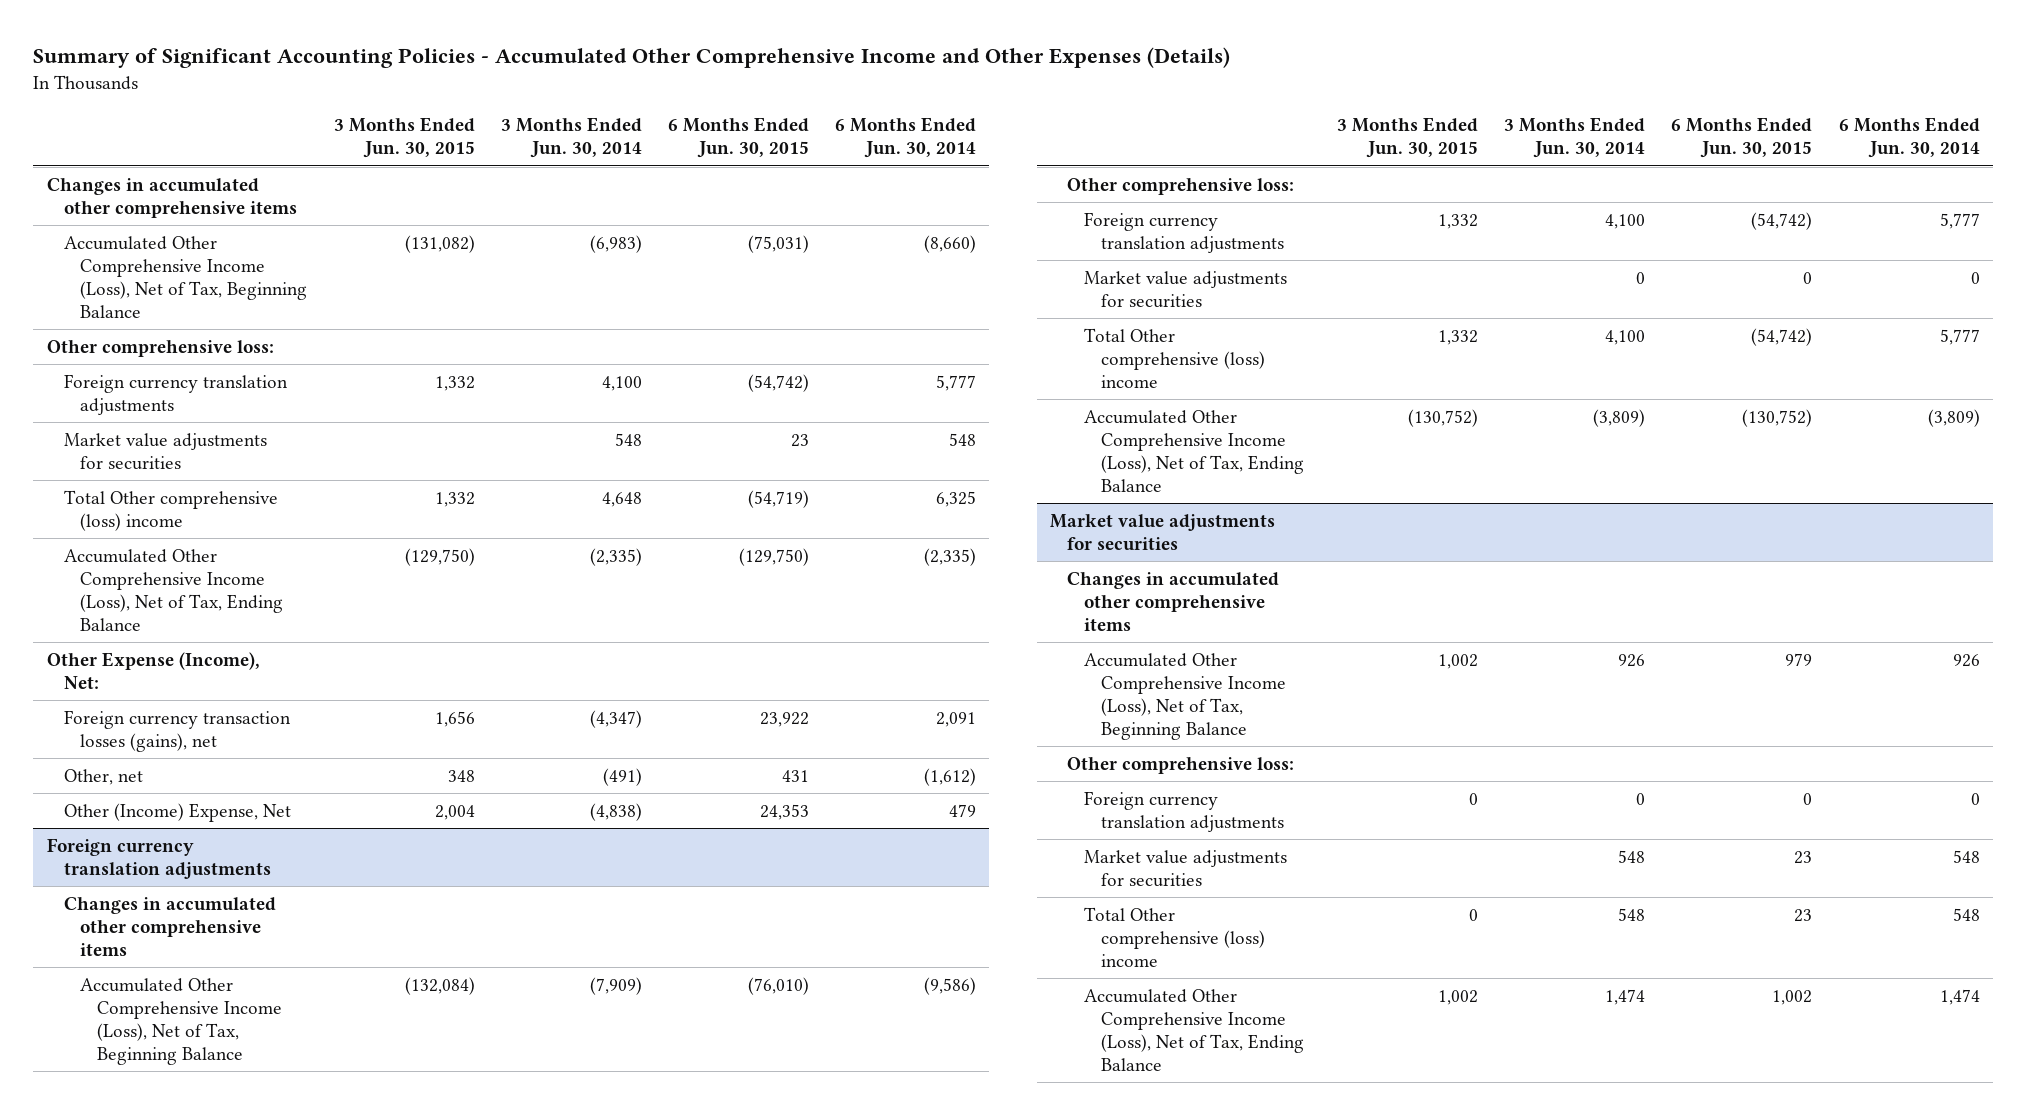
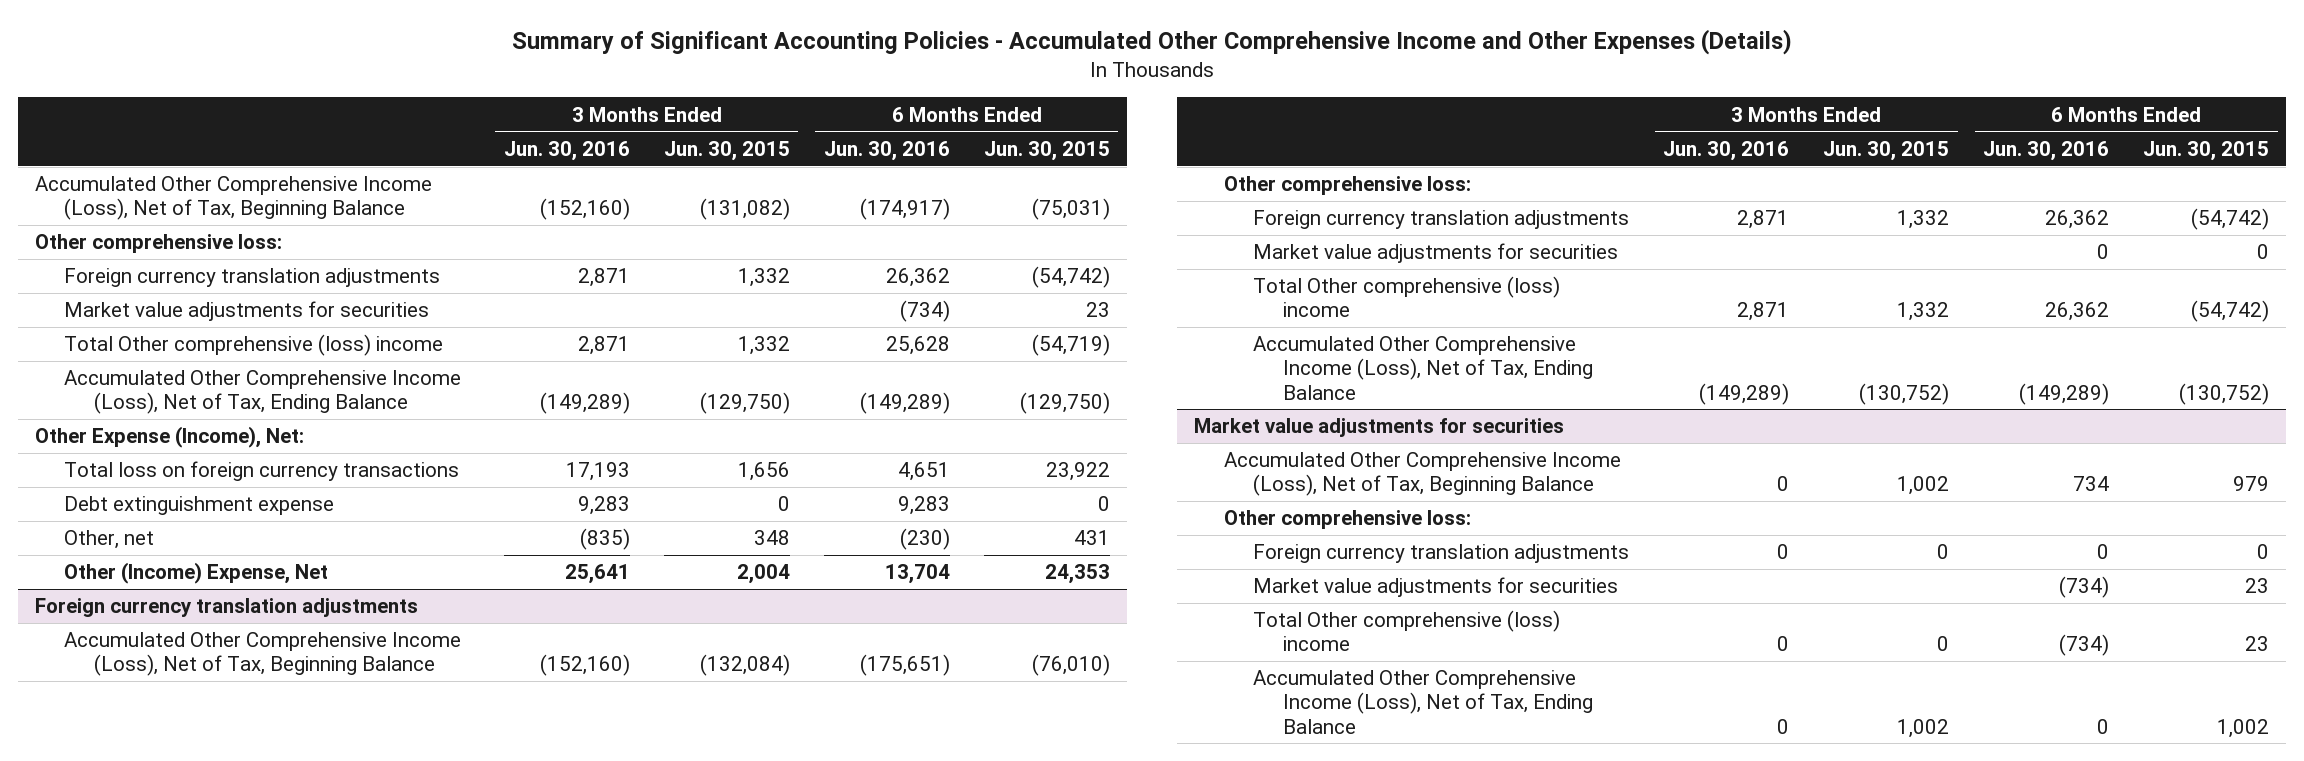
[500,117,642,159] 3 Months Ended Jun. 30, 2014 -> none
[835,117,977,159] 6 Months Ended Jun. 30, 2014 -> none
none -> [503,140,630,161] Jun. 30, 2016
none -> [823,140,950,161] Jun. 30, 2016
[46,177,297,218] Changes in accumulated other comprehensive items -> none
[63,709,291,752] Foreign currency transaction losses (gains), net -> [64,461,460,482] Total loss on foreign currency transactions
none -> [64,496,335,516] Debt extinguishment expense
[63,896,276,956] Changes in accumulated other comprehensive items -> none
[1066,571,1279,631] Changes in accumulated other comprehensive items -> none

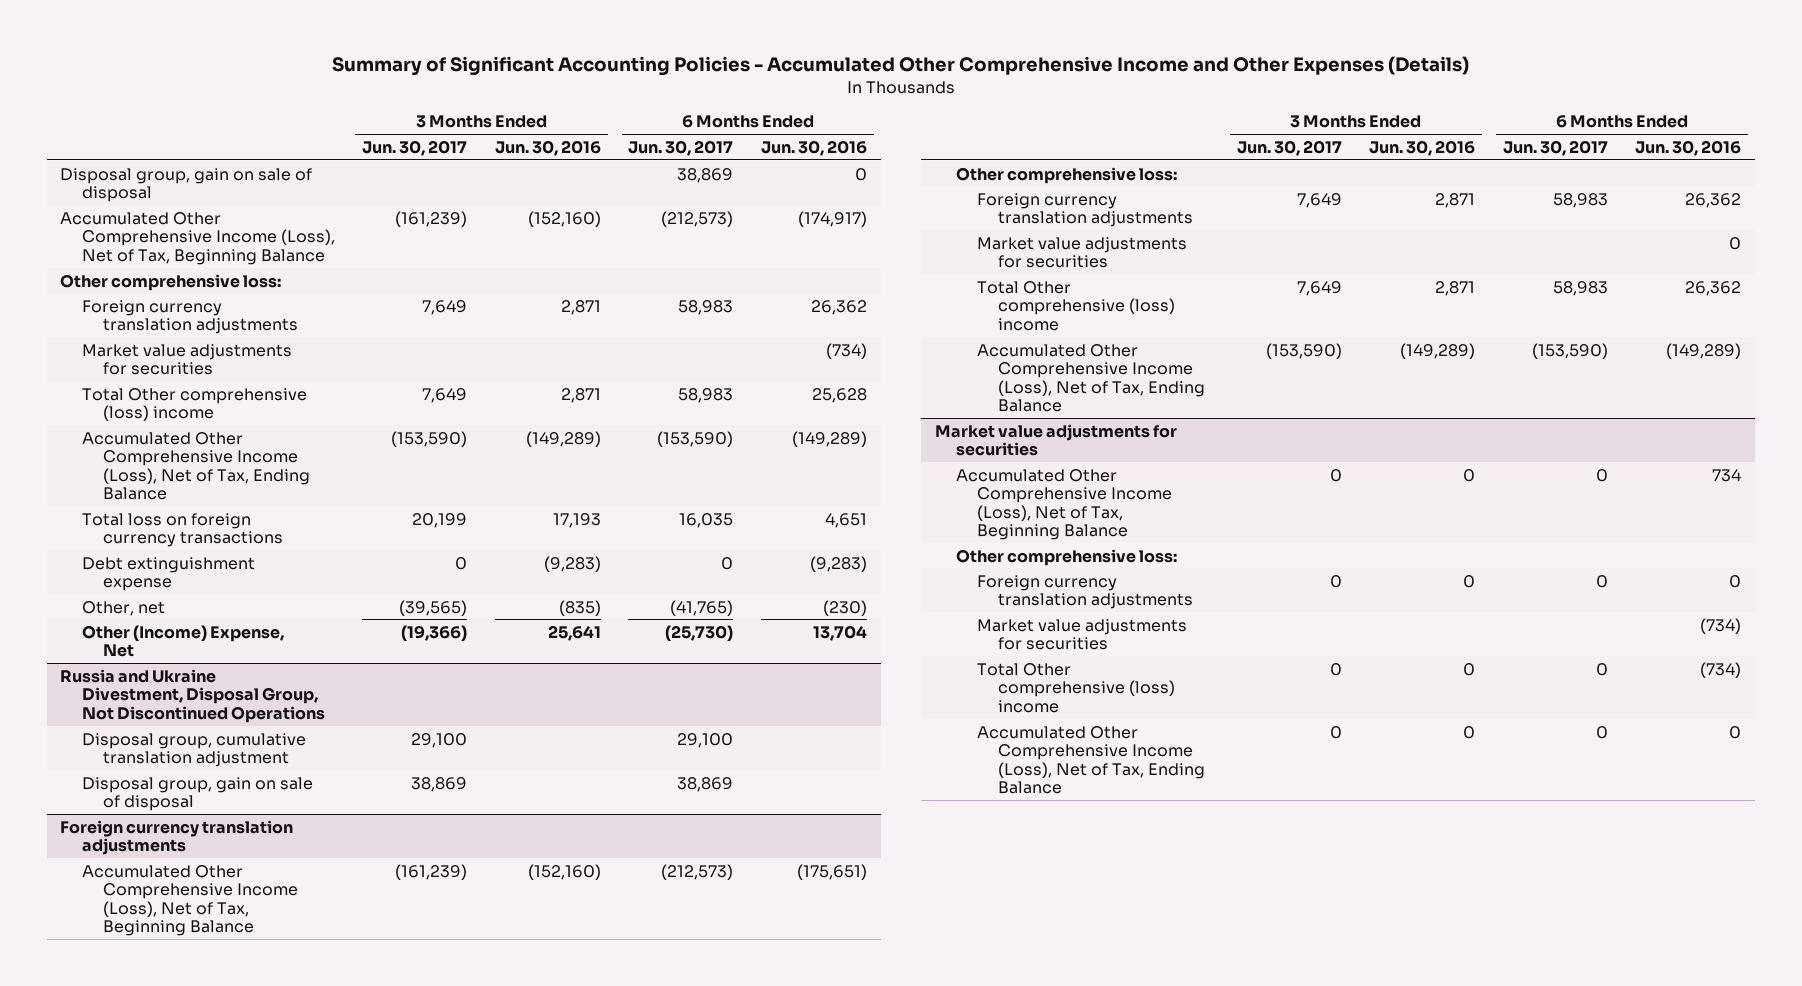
[663,140,790,161] Jun. 30, 2015 -> none
[983,140,1110,161] Jun. 30, 2015 -> none
none -> [362,139,468,156] Jun. 30, 2017
none -> [628,139,734,156] Jun. 30, 2017
none -> [60,167,313,203] Disposal group, gain on sale of disposal
[34,426,304,449] Other Expense (Income), Net: -> none
[577,496,630,516] 9,283 -> [543,555,601,572] (9,283)
[897,496,950,516] 9,283 -> [810,555,868,572] (9,283)
none -> [60,668,325,723] Russia and Ukraine Divestment, Disposal Group, Not Discontinued Operations
none -> [81,732,306,768] Disposal group, cumulative translation adjustment
none -> [81,776,313,812] Disposal group, gain on sale of disposal

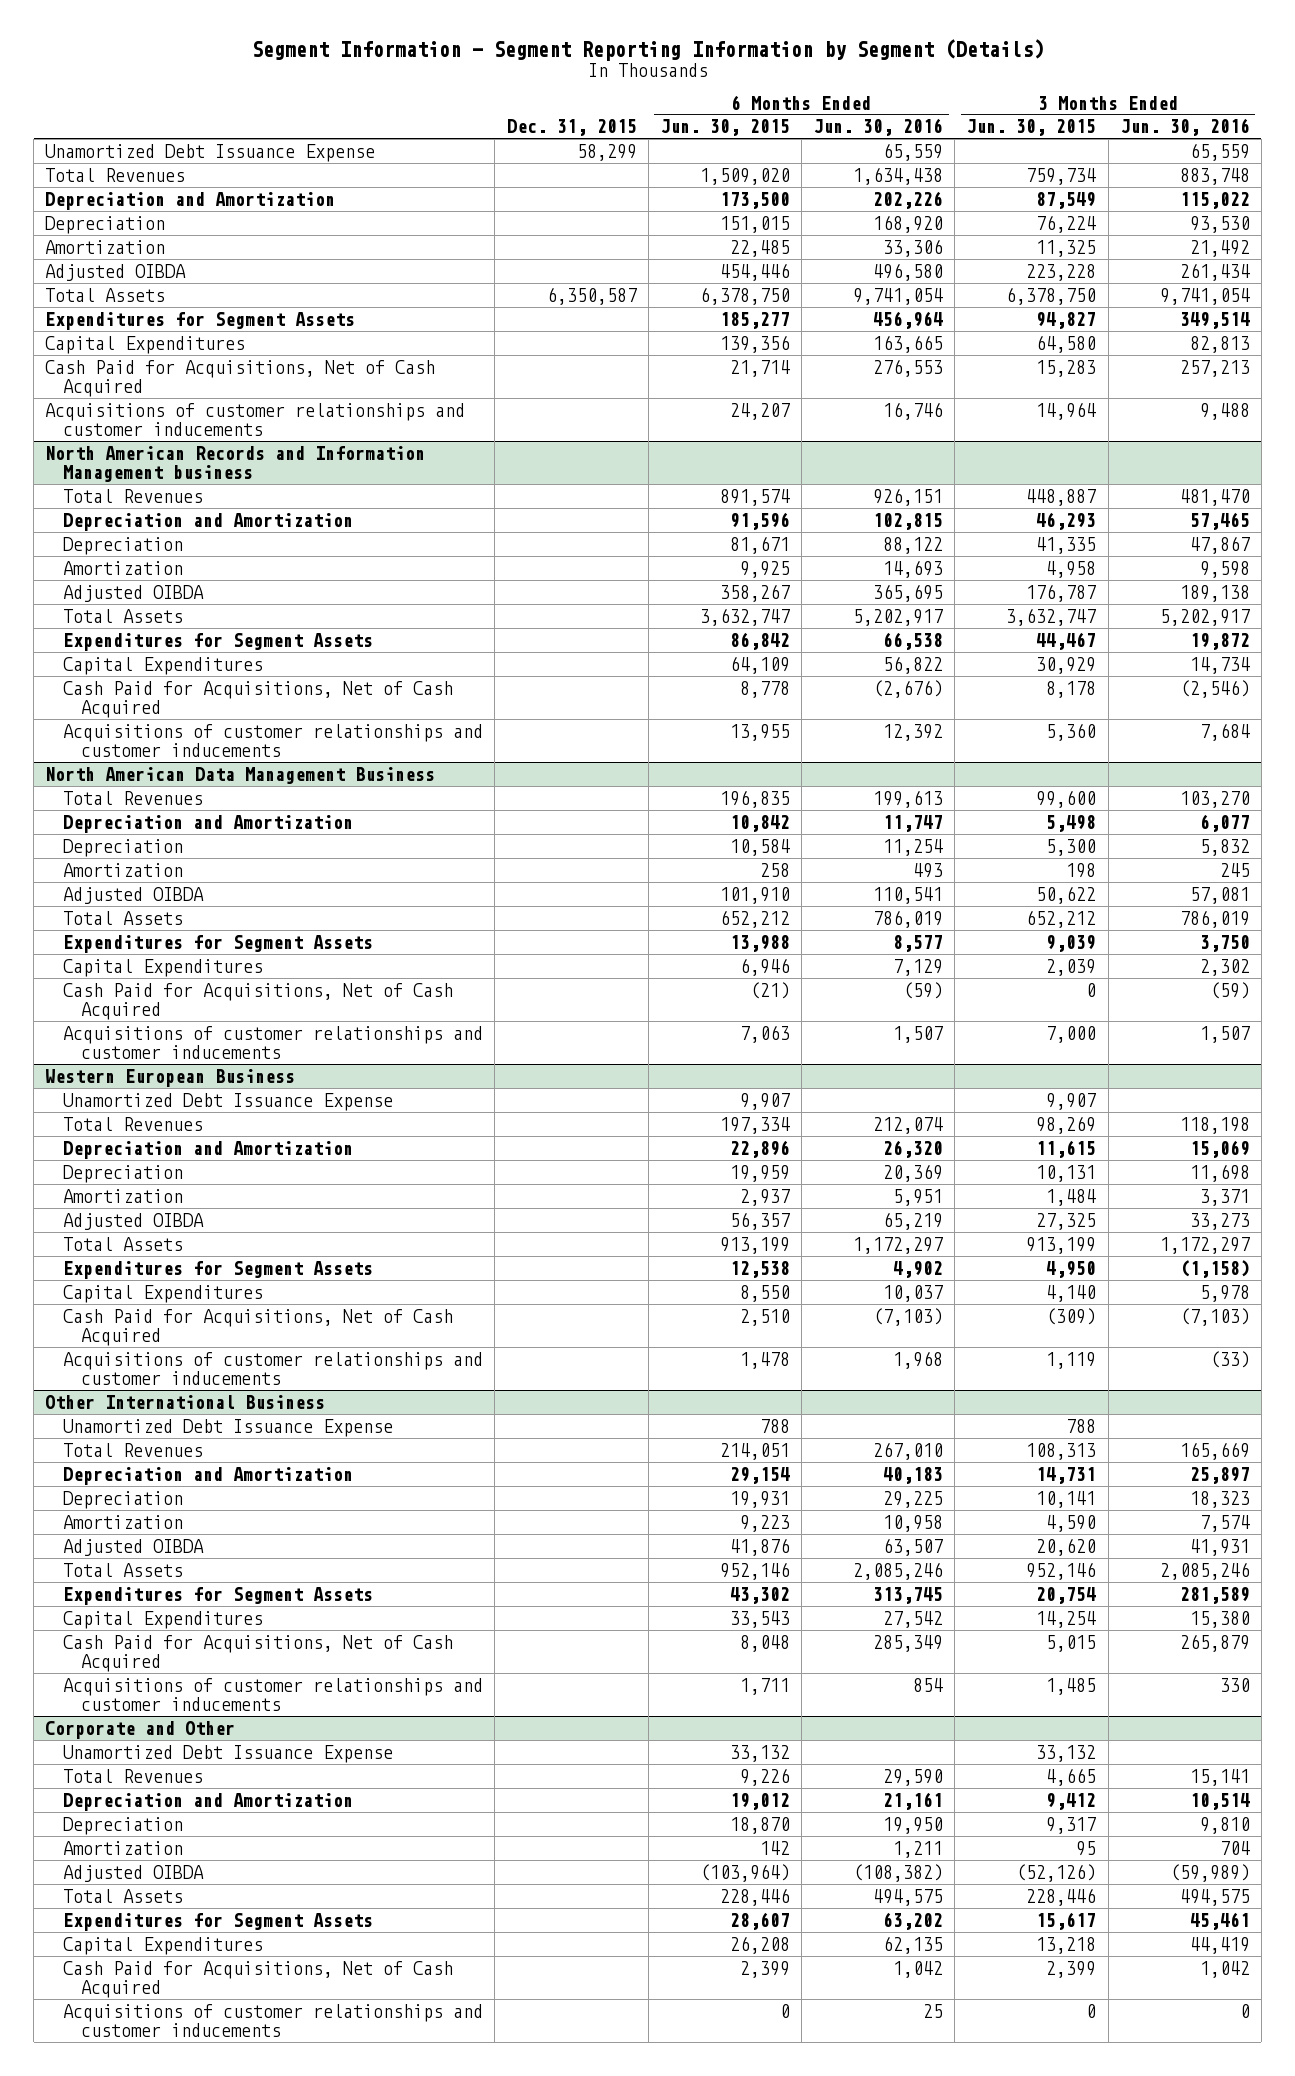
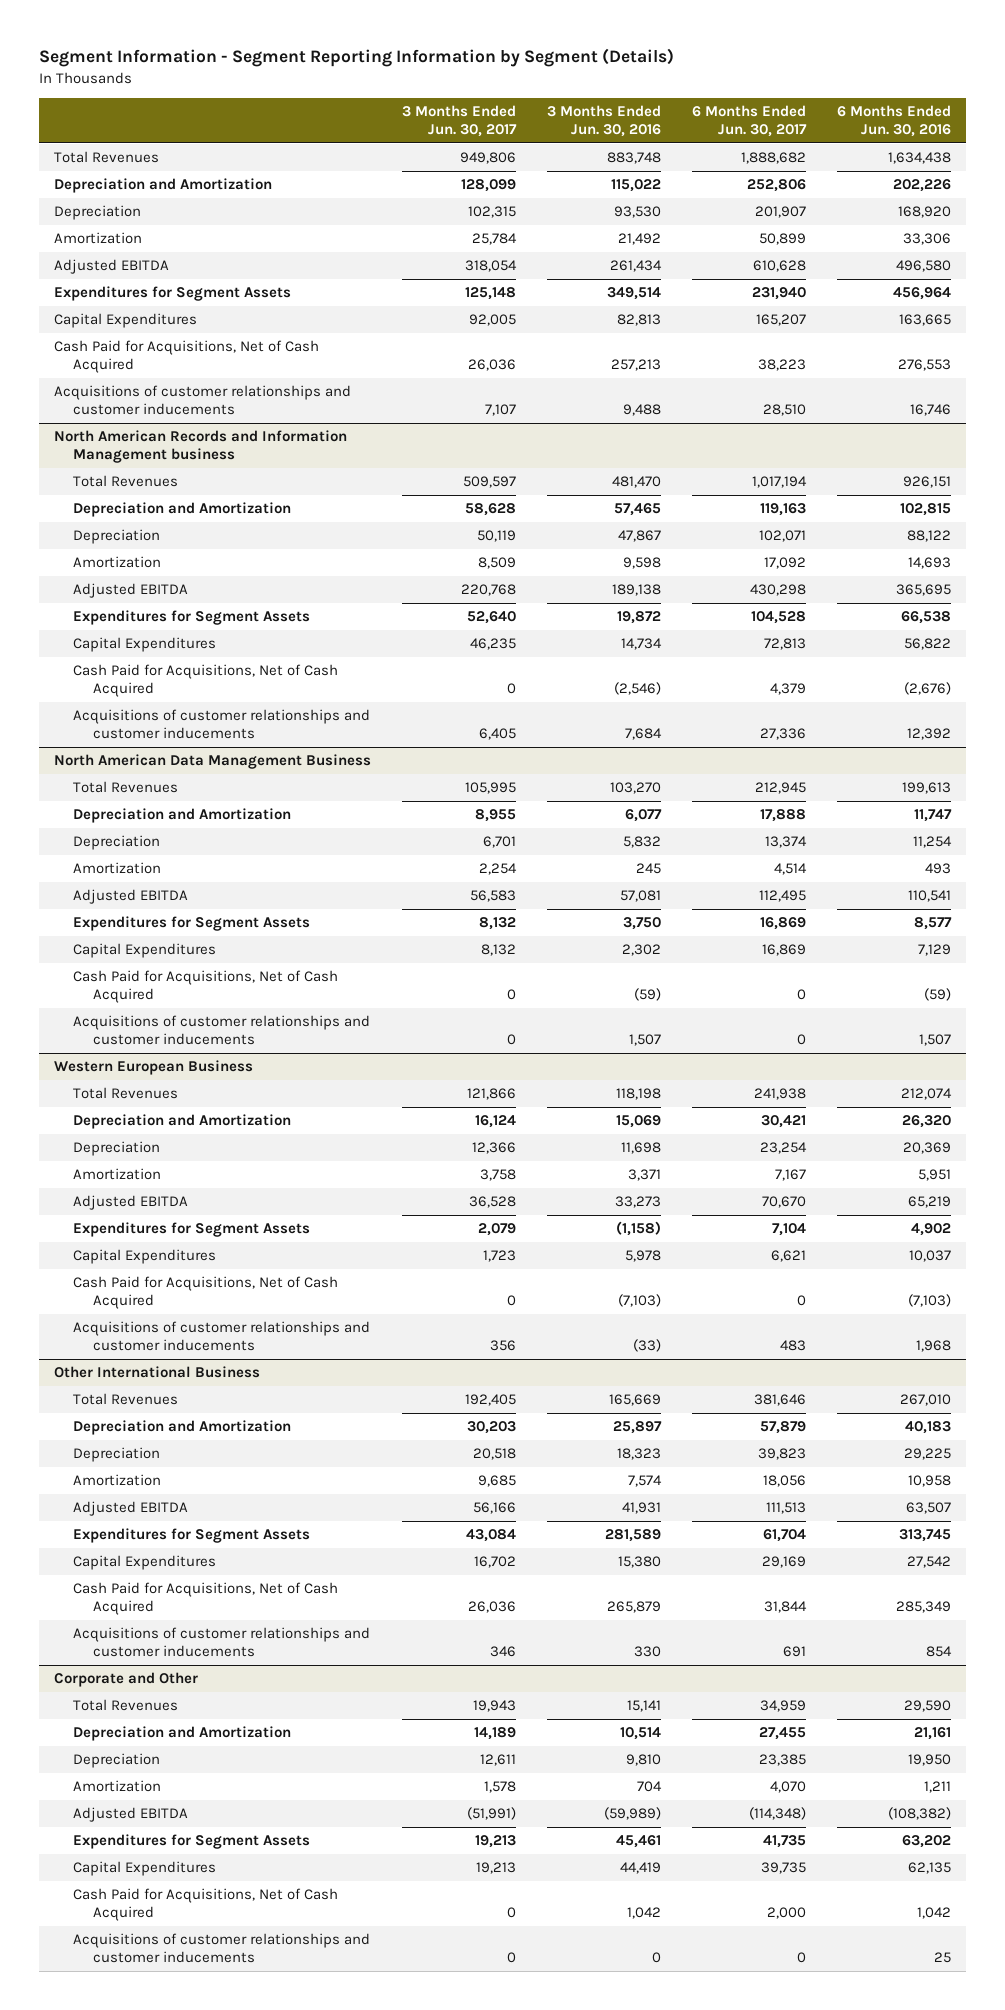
[506,119,637,137] Dec. 31, 2015 -> none
[659,119,790,137] Jun. 30, 2015 -> none
[966,119,1097,137] Jun. 30, 2015 -> none
none -> [402,104,518,138] 3 Months Ended Jun. 30, 2017
none -> [691,104,807,138] 6 Months Ended Jun. 30, 2017
[45,143,376,162] Unamortized Debt Issuance Expense -> none
[45,287,166,302] Total Assets -> none
[45,263,187,281] Adjusted OIBDA -> [54,259,170,275] Adjusted EBITDA
[63,608,184,623] Total Assets -> none
[63,584,205,602] Adjusted OIBDA -> [73,583,189,599] Adjusted EBITDA
[63,910,184,925] Total Assets -> none
[63,886,205,904] Adjusted OIBDA -> [73,889,189,905] Adjusted EBITDA
[63,1092,394,1111] Unamortized Debt Issuance Expense -> none
[63,1236,184,1251] Total Assets -> none
[63,1212,205,1230] Adjusted OIBDA -> [73,1195,189,1211] Adjusted EBITDA
[63,1418,394,1437] Unamortized Debt Issuance Expense -> none
[63,1562,184,1577] Total Assets -> none
[63,1538,205,1556] Adjusted OIBDA -> [73,1501,189,1517] Adjusted EBITDA
[63,1744,394,1763] Unamortized Debt Issuance Expense -> none
[63,1888,184,1903] Total Assets -> none
[63,1864,205,1882] Adjusted OIBDA -> [73,1807,189,1823] Adjusted EBITDA

